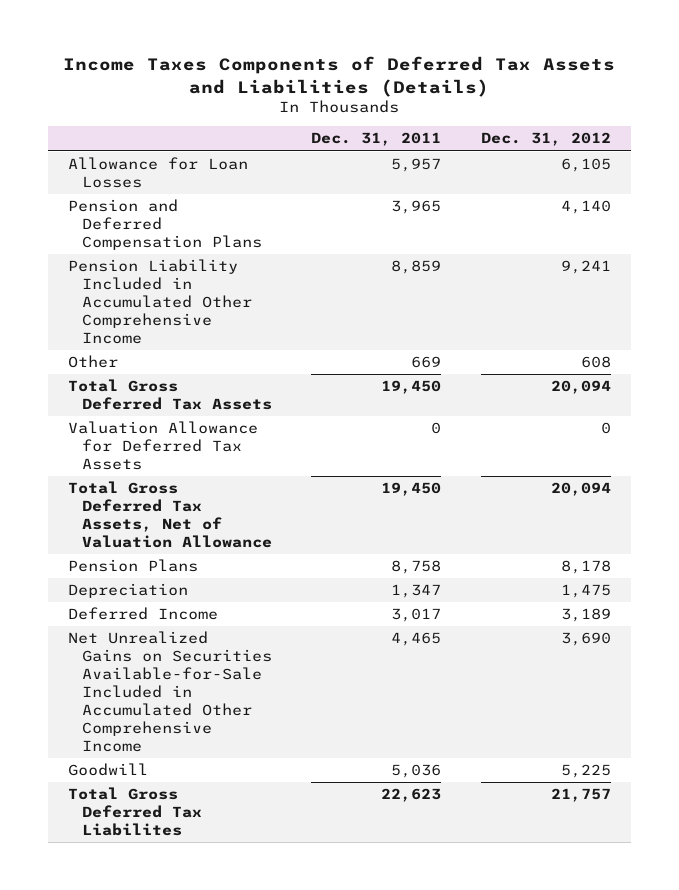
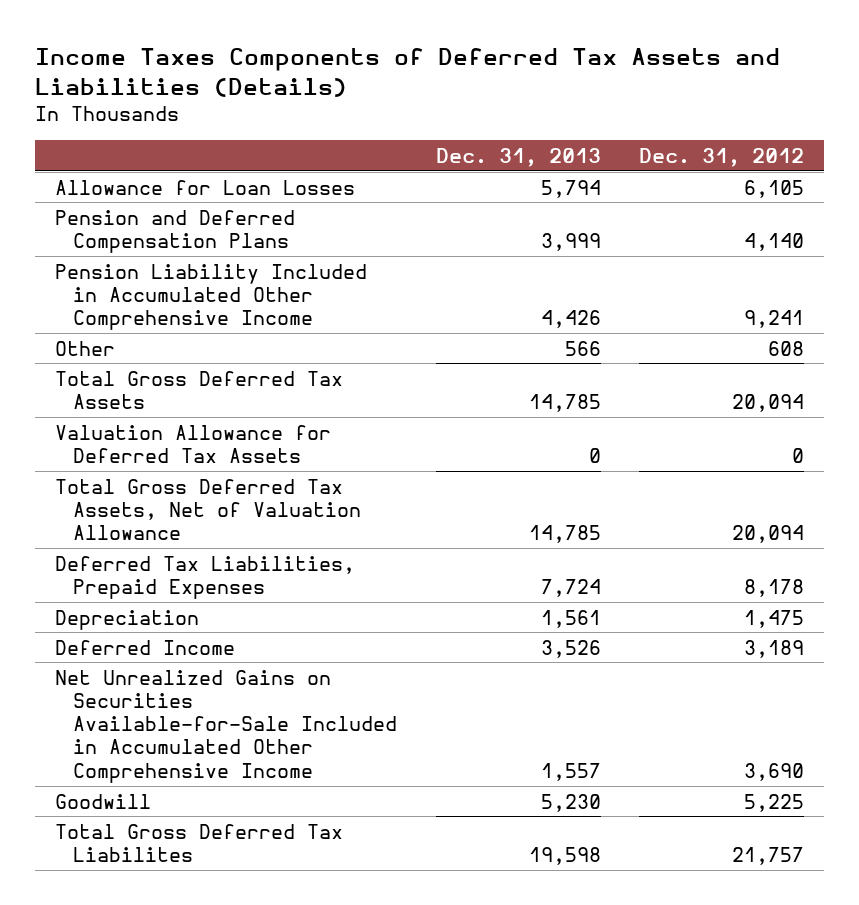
[311,132,442,147] Dec. 31, 2011 -> none
none -> [435,147,601,167] Dec. 31, 2013
[67,559,198,573] Pension Plans -> [54,555,355,599] Deferred Tax Liabilities, Prepaid Expenses

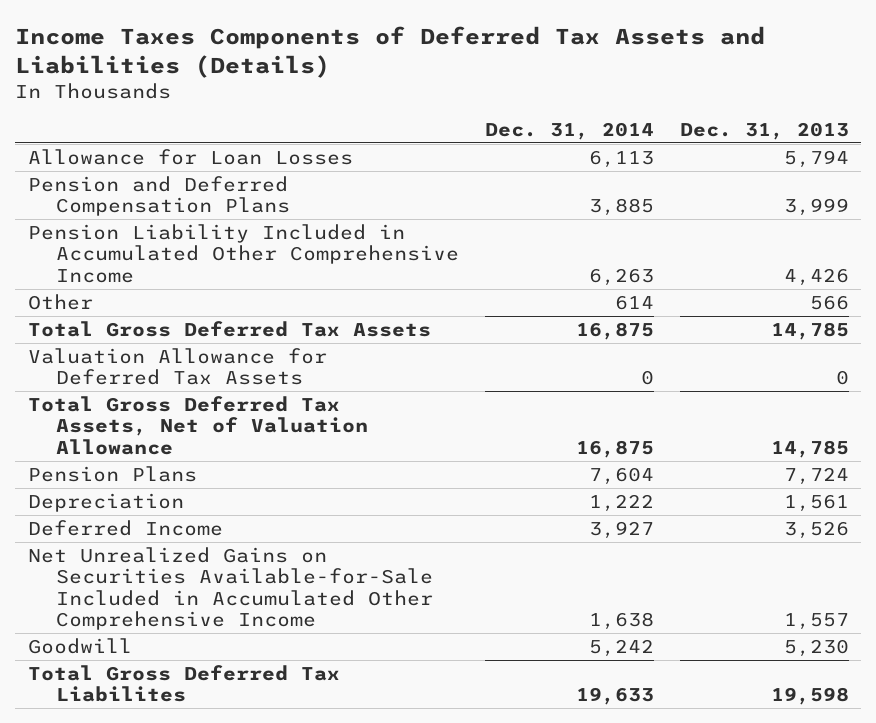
[639,147,805,167] Dec. 31, 2012 -> none
none -> [484,121,654,140] Dec. 31, 2014
[54,555,355,599] Deferred Tax Liabilities, Prepaid Expenses -> [27,465,197,482] Pension Plans

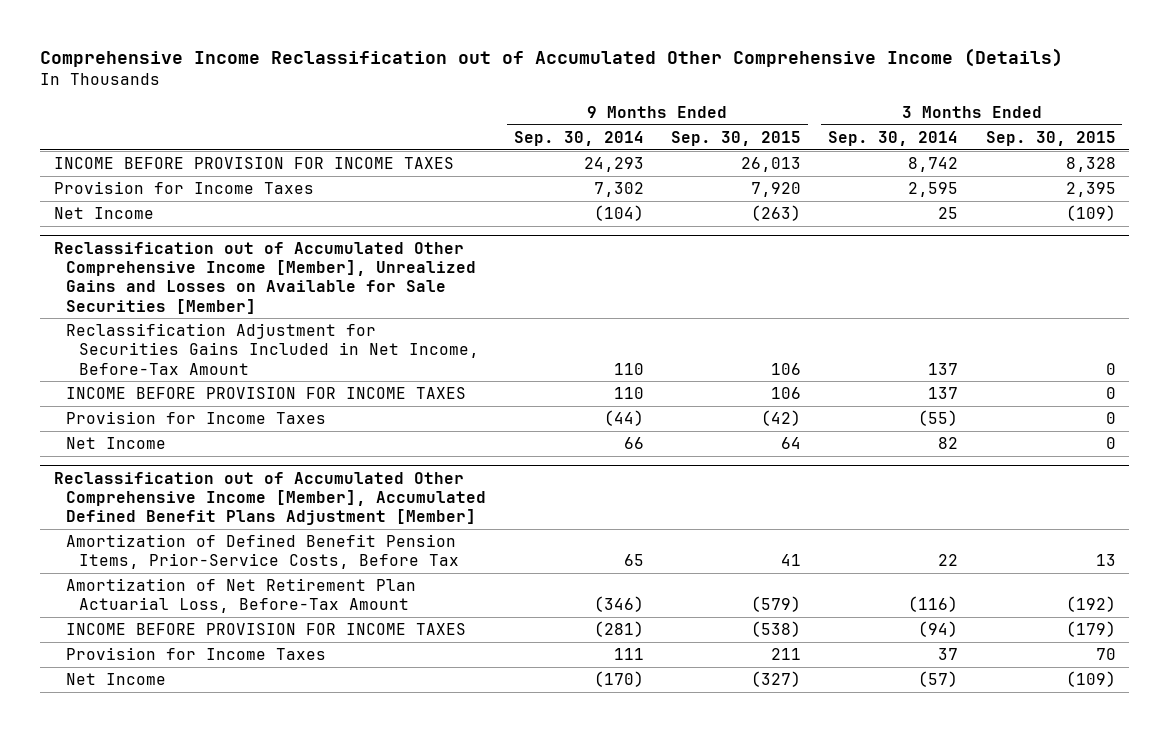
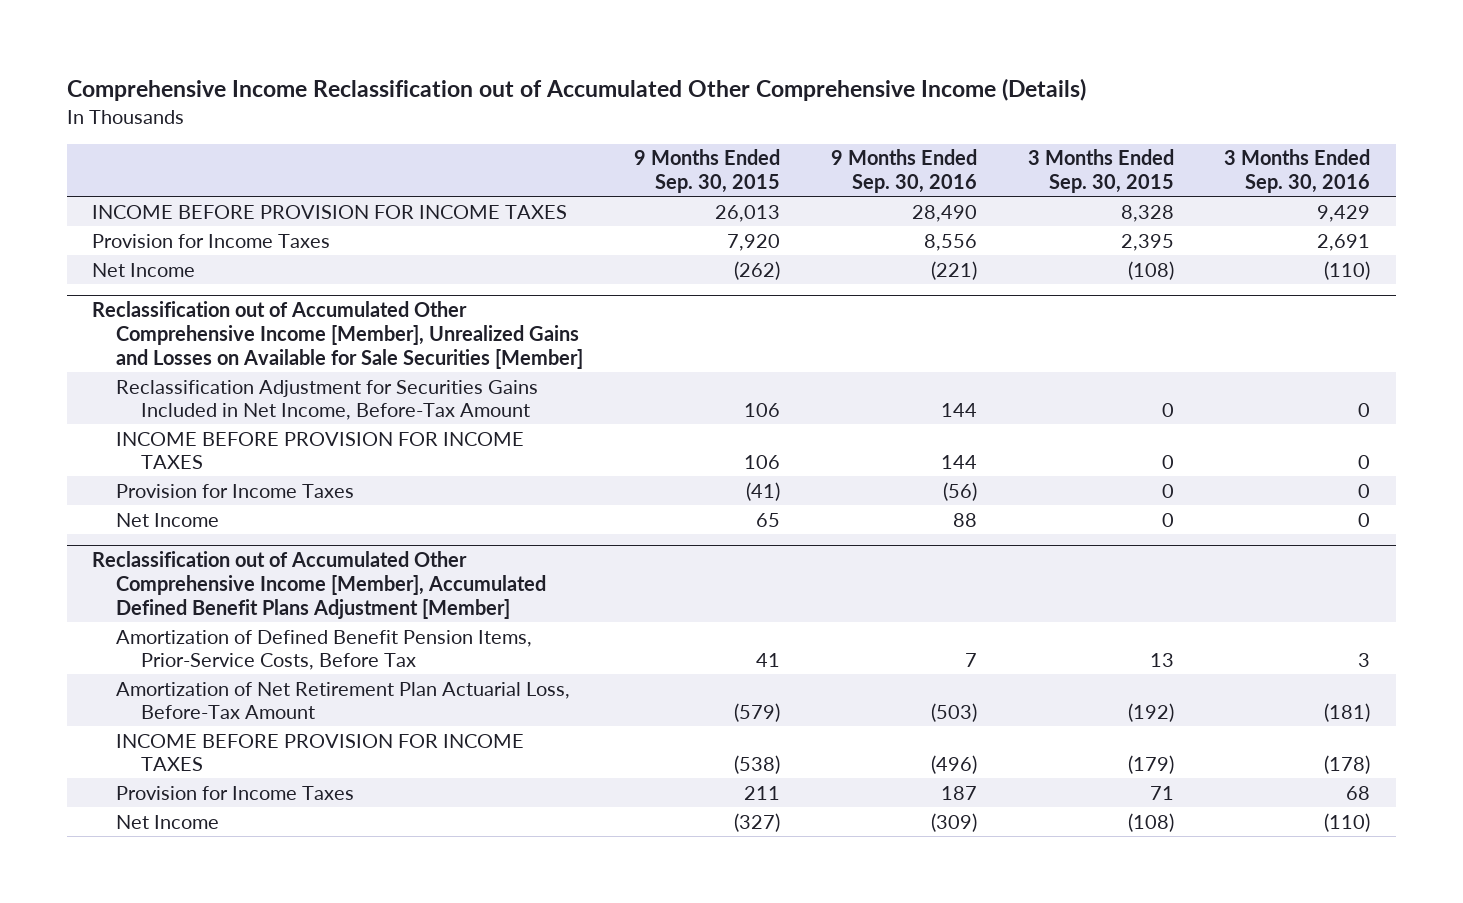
[513,130,644,146] Sep. 30, 2014 -> none
[828,130,959,146] Sep. 30, 2014 -> none
none -> [830,149,977,193] 9 Months Ended Sep. 30, 2016
none -> [1224,149,1371,193] 3 Months Ended Sep. 30, 2016
[750,204,801,221] (263) -> [734,260,781,280] (262)
[1065,204,1116,221] (109) -> [1127,260,1174,280] (108)
[760,409,801,426] (42) -> [746,481,781,501] (41)
[780,436,801,449] 64 -> [756,512,781,527] 65
[1095,647,1116,660] 70 -> [1149,785,1174,800] 71
[1065,670,1116,687] (109) -> [1127,812,1174,832] (108)

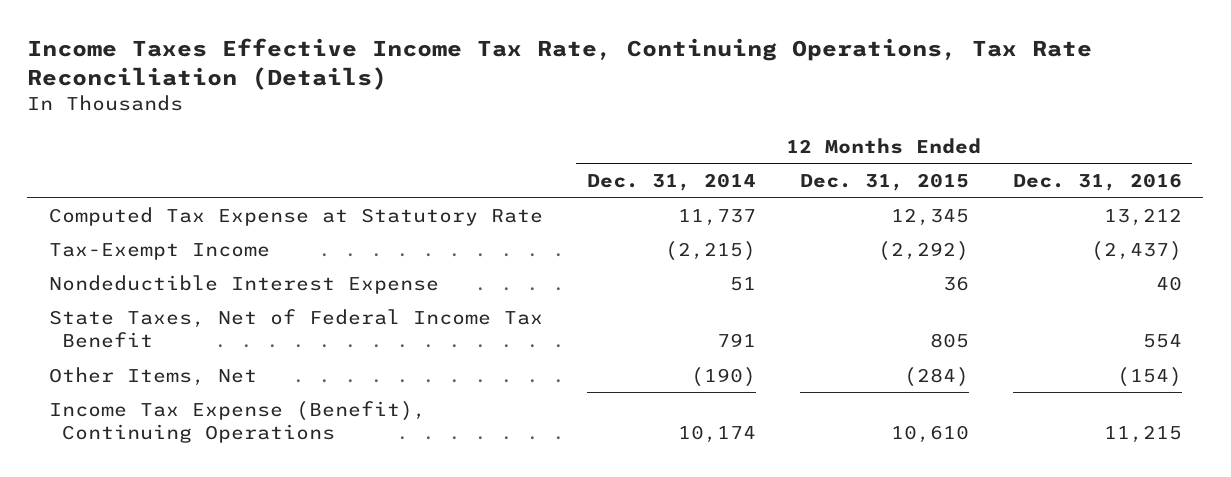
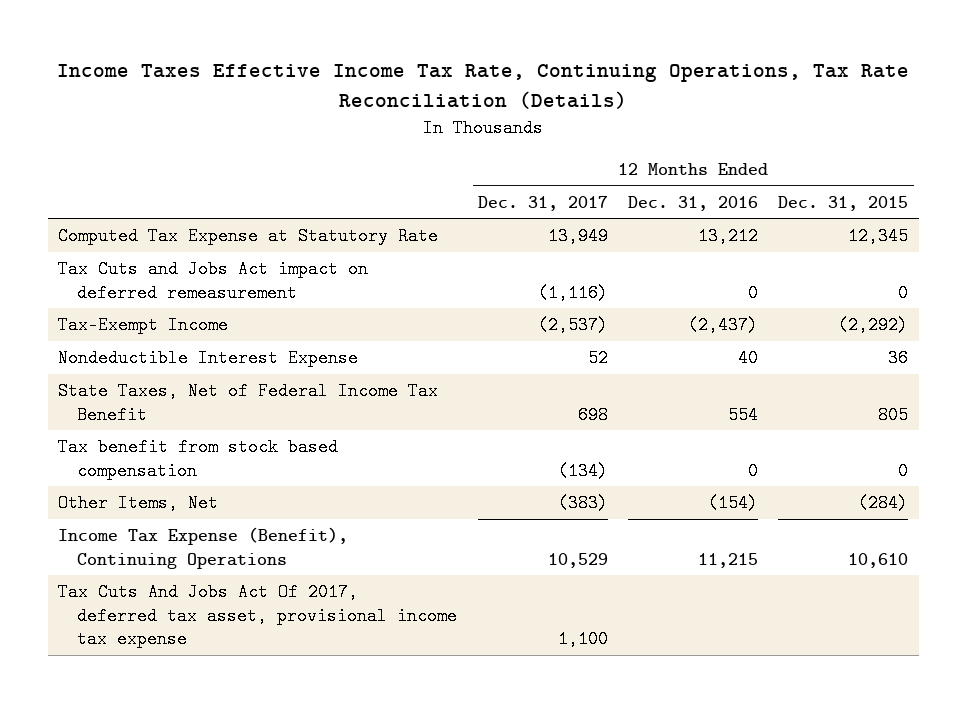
[586,172,756,191] Dec. 31, 2014 -> none
none -> [477,195,608,211] Dec. 31, 2017
none -> [57,260,368,302] Tax Cuts and Jobs Act impact on deferred remeasurement
none -> [57,438,338,480] Tax benefit from stock based compensation
none -> [57,583,458,649] Tax Cuts And Jobs Act Of 2017, deferred tax asset, provisional income tax expense

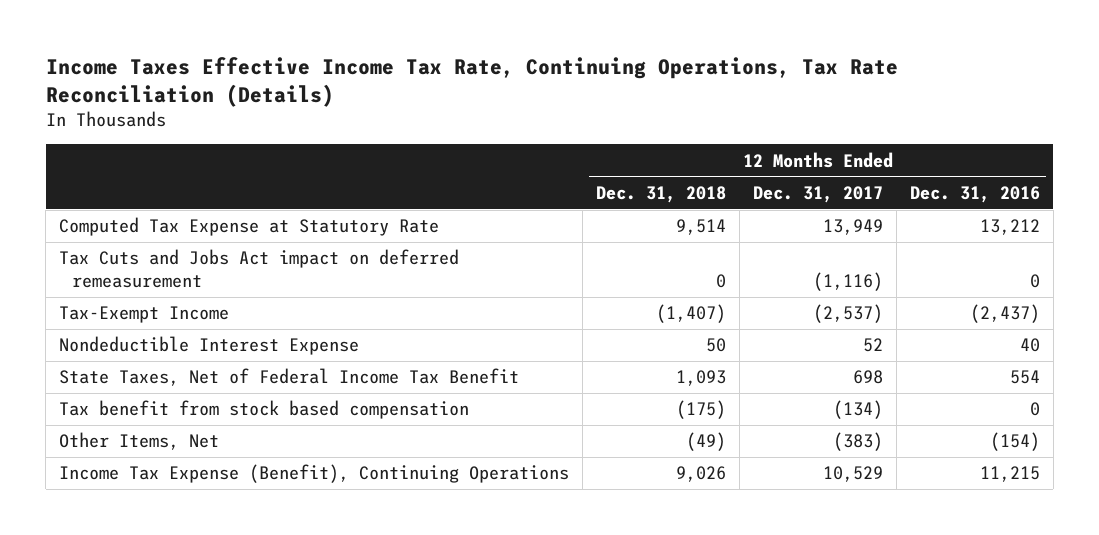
[778,195,909,211] Dec. 31, 2015 -> none
none -> [595,186,726,204] Dec. 31, 2018
[57,583,458,649] Tax Cuts And Jobs Act Of 2017, deferred tax asset, provisional income tax expense -> none

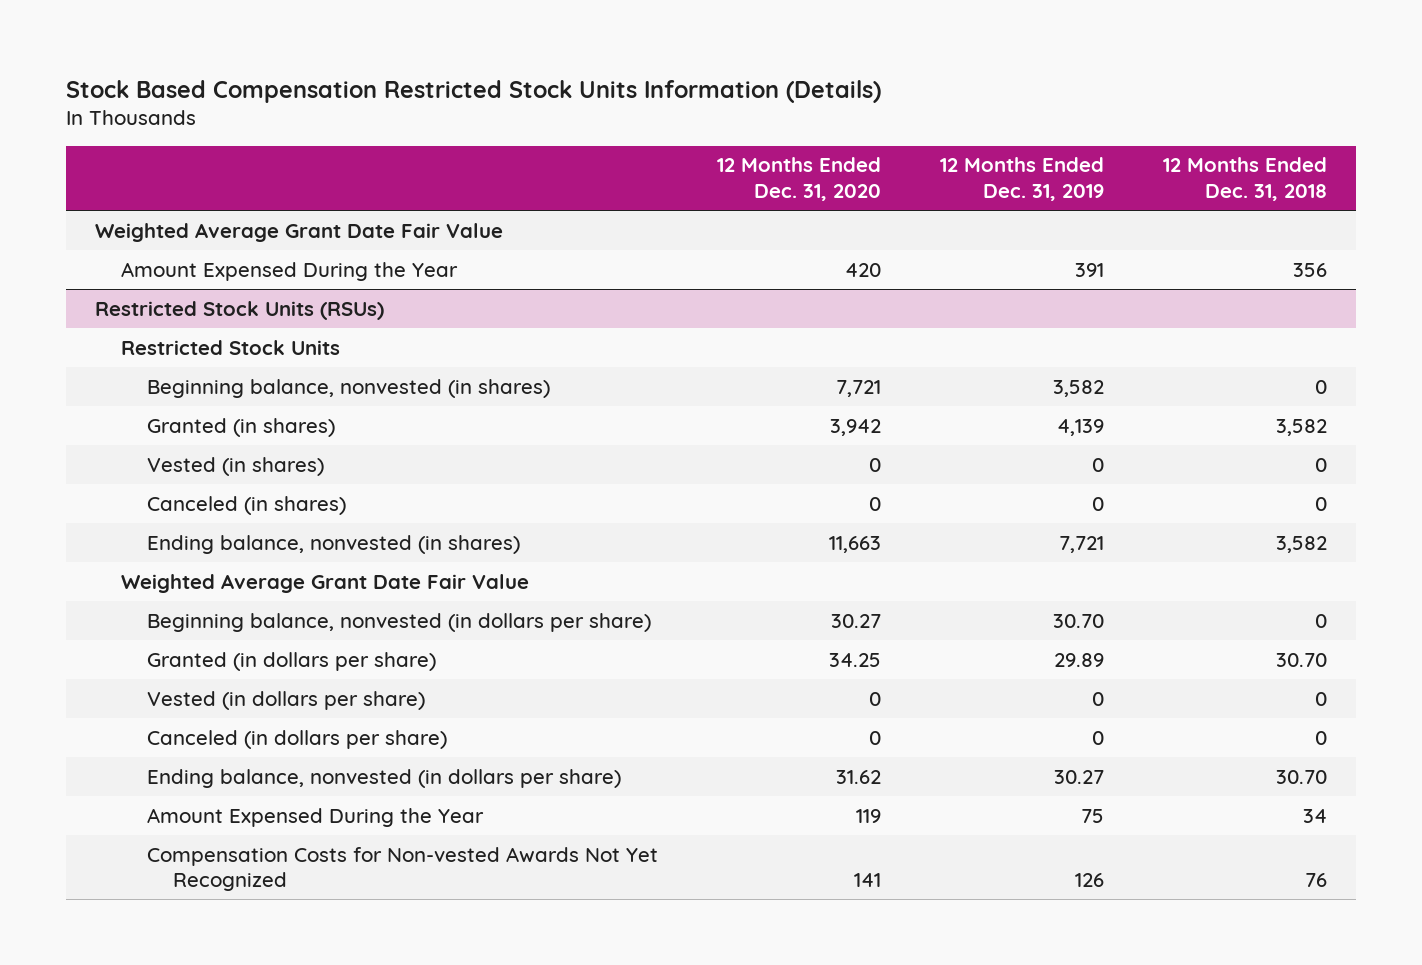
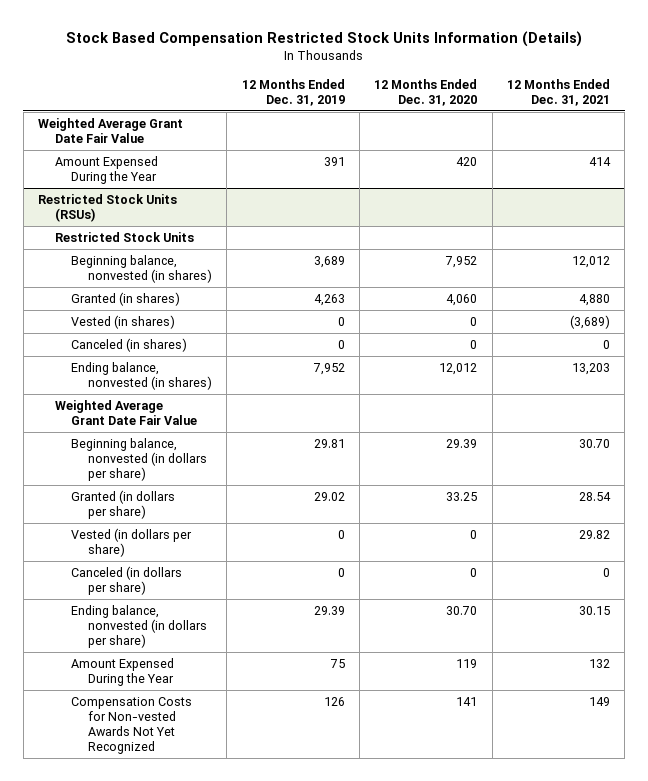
[1162,157,1327,201] 12 Months Ended Dec. 31, 2018 -> none
none -> [506,78,610,106] 12 Months Ended Dec. 31, 2021
[835,379,881,397] 7,721 -> [445,255,478,268] 7,952
[1052,379,1104,397] 3,582 -> [313,255,345,268] 3,689
[829,418,881,436] 3,942 -> [446,293,478,306] 4,060
[1056,418,1104,436] 4,139 -> [313,293,345,306] 4,263
[828,535,881,553] 11,663 -> [439,362,478,375] 12,012
[1058,535,1104,553] 7,721 -> [312,362,345,375] 7,952
[830,613,881,628] 30.27 -> [446,438,478,448] 29.39
[1052,613,1104,628] 30.70 -> [313,438,345,448] 29.81
[828,652,881,667] 34.25 -> [446,491,478,501] 33.25
[1053,652,1104,667] 29.89 -> [313,491,345,501] 29.02
[835,769,881,784] 31.62 -> [446,605,478,615] 30.70
[1053,769,1104,784] 30.27 -> [313,605,345,615] 29.39

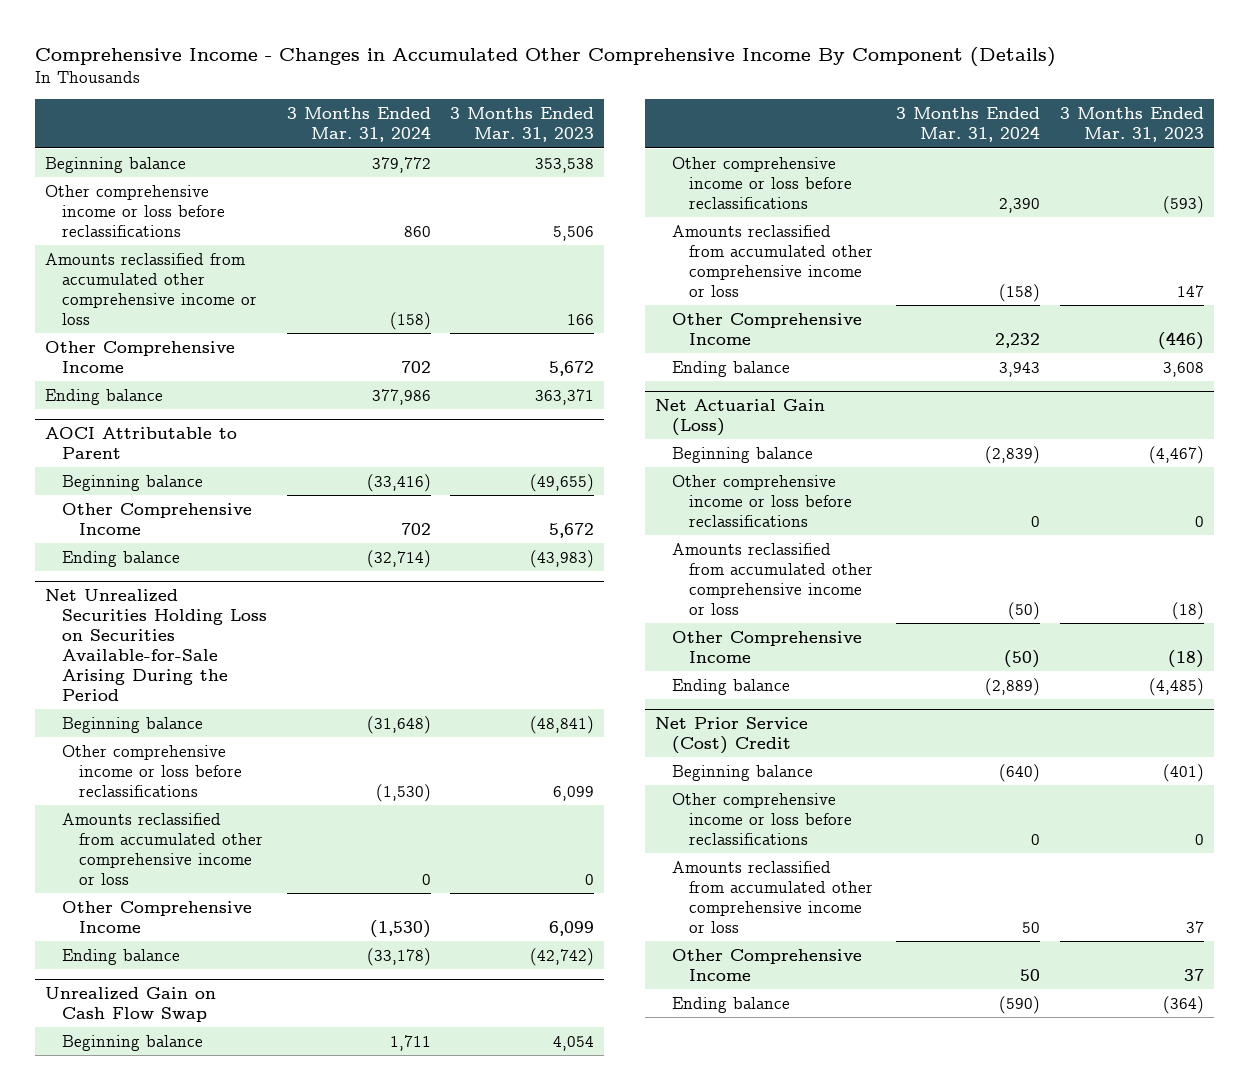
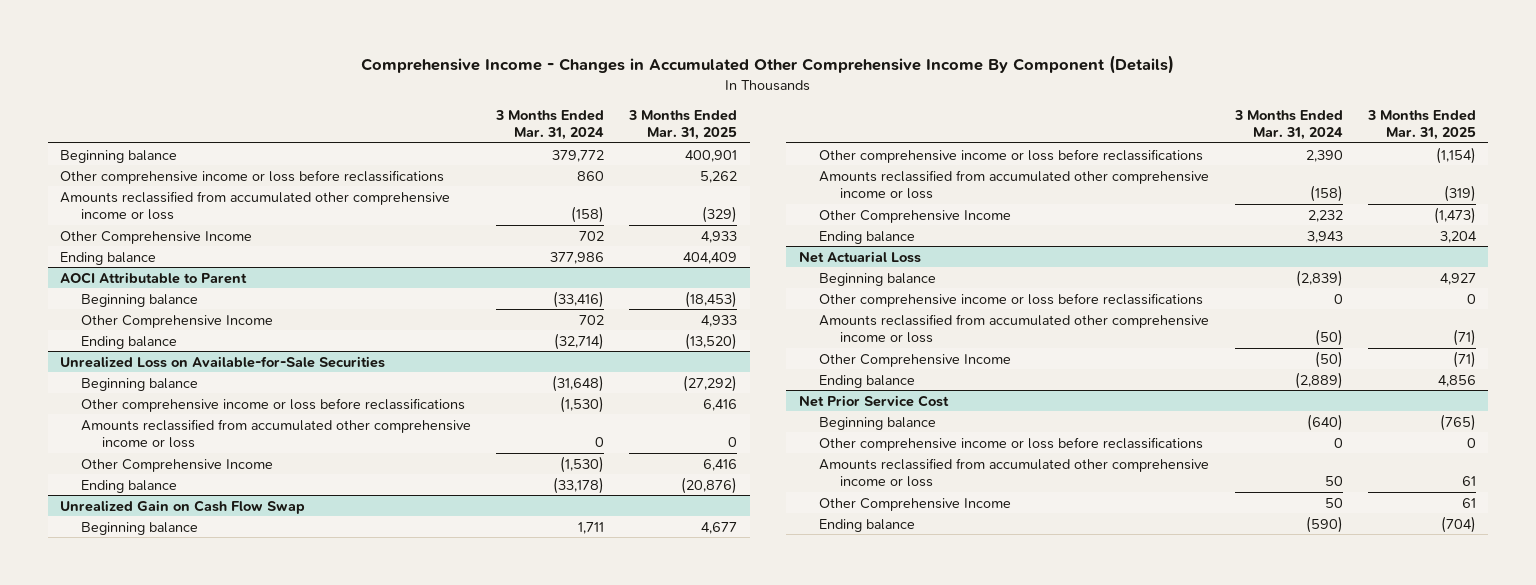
[450,107,595,143] 3 Months Ended Mar. 31, 2023 -> none
none -> [628,109,738,141] 3 Months Ended Mar. 31, 2025
[45,588,268,702] Net Unrealized Securities Holding Loss on Securities Available-for-Sale Arising During the Period -> [60,355,386,368] Unrealized Loss on Available-for-Sale Securities
[654,398,825,436] Net Actuarial Gain (Loss) -> [798,250,921,263] Net Actuarial Loss
[654,716,808,754] Net Prior Service (Cost) Credit -> [798,394,949,407] Net Prior Service Cost

